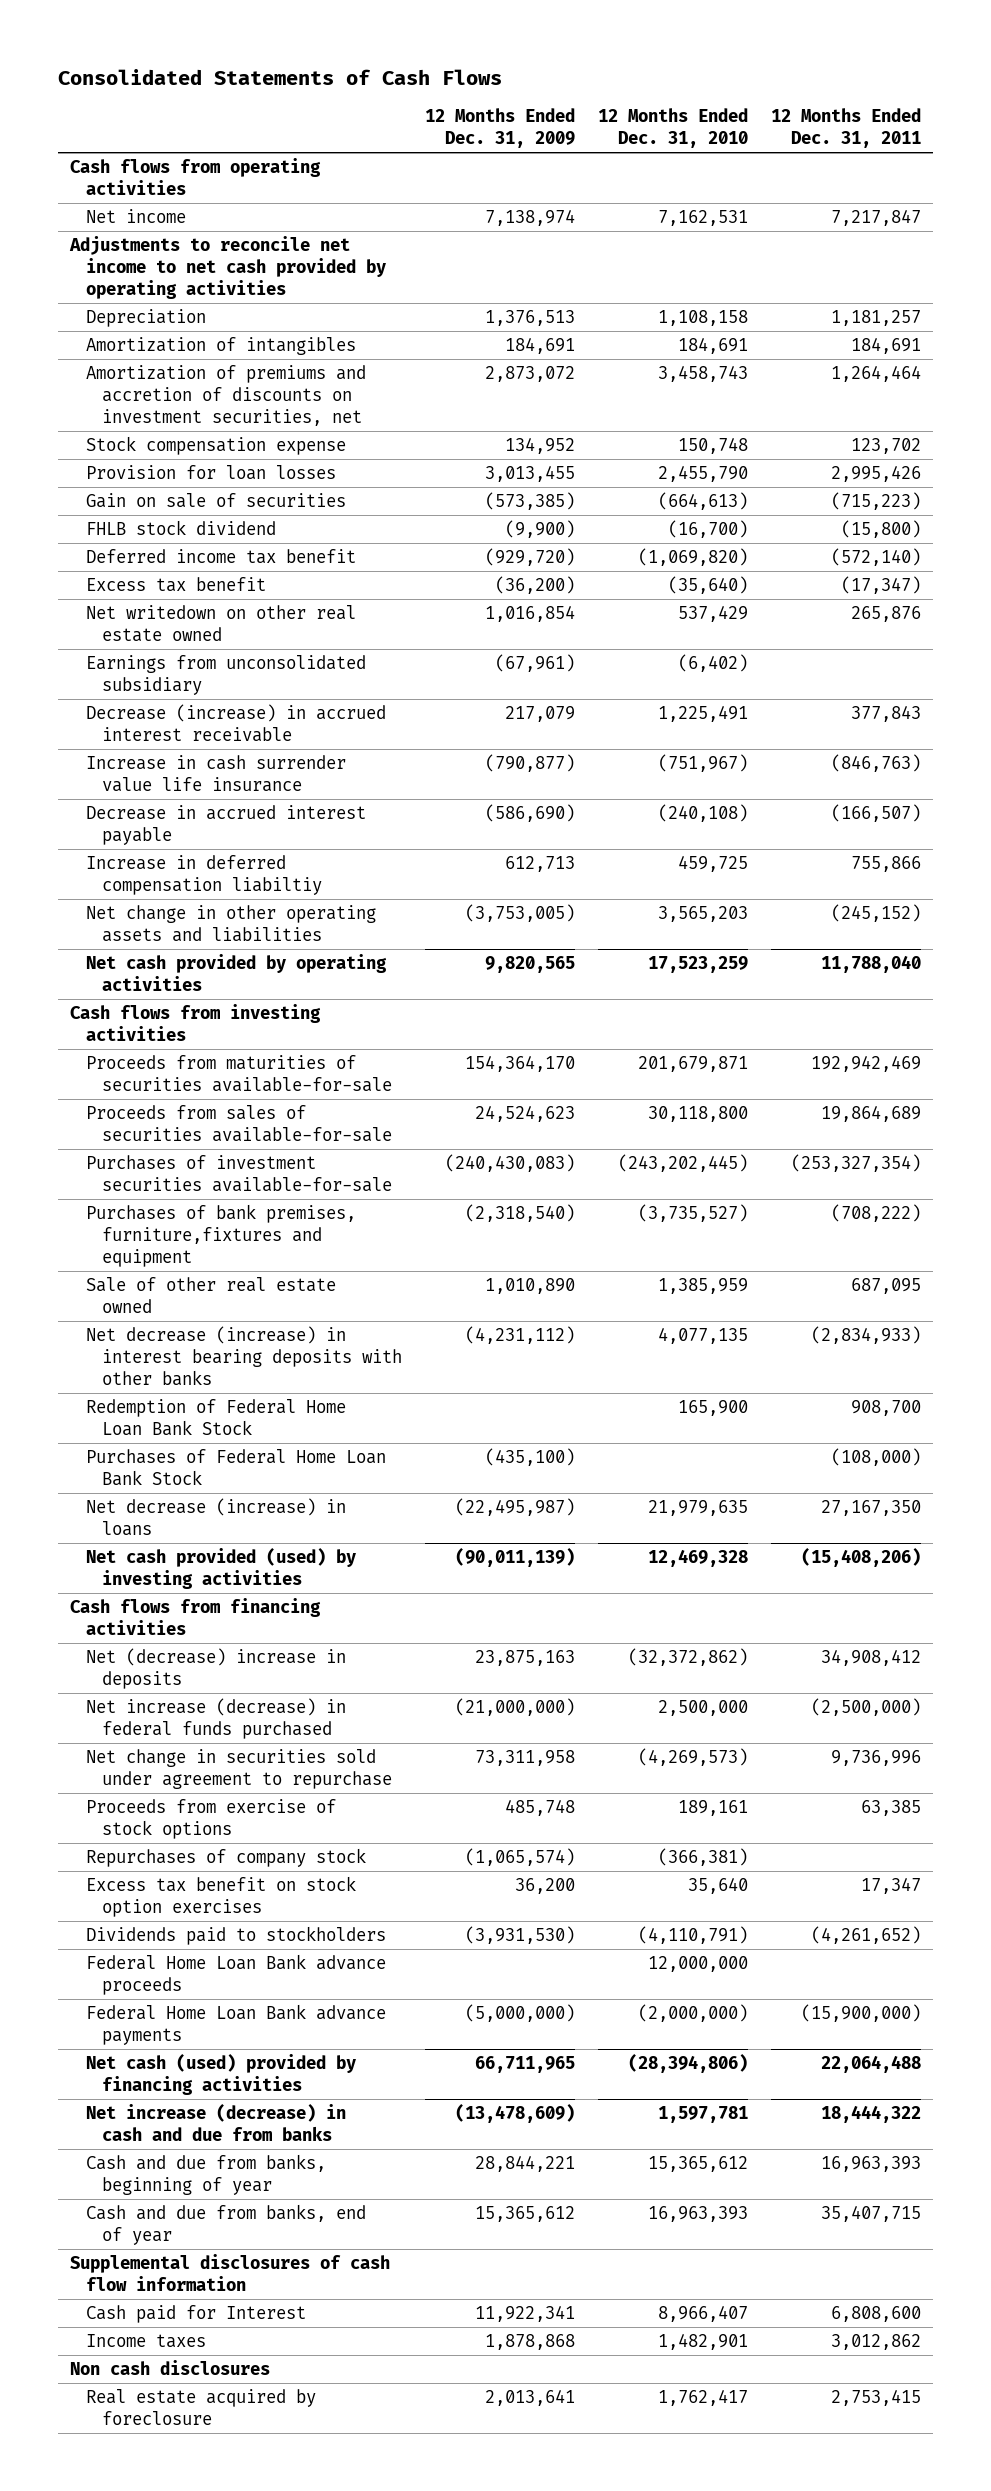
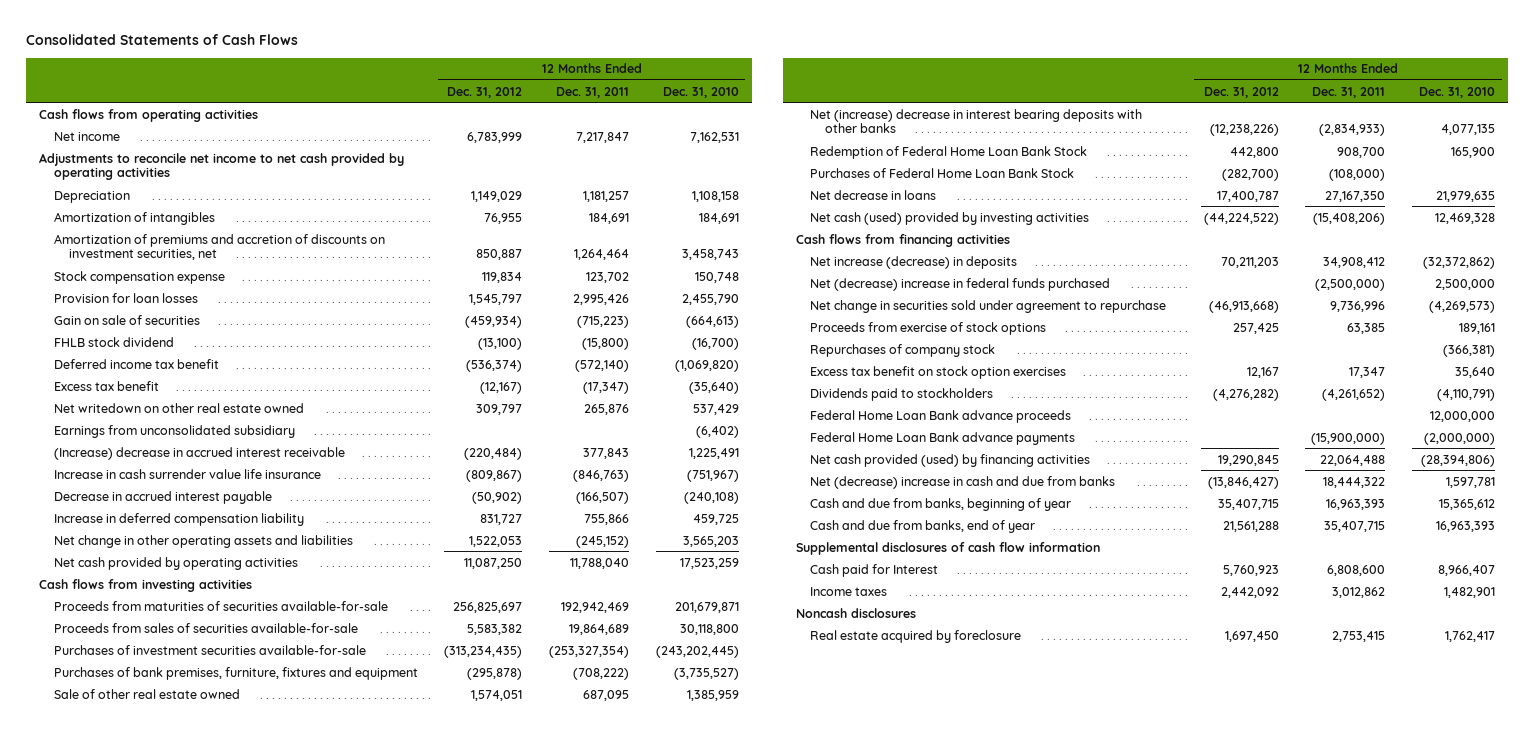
[425,108,576,149] 12 Months Ended Dec. 31, 2009 -> none
none -> [447,86,523,98] Dec. 31, 2012
[85,704,386,743] Decrease (increase) in accrued interest receivable -> [53,446,345,460] (Increase) decrease in accrued interest receivable
[85,855,322,896] Increase in deferred compensation liabiltiy -> [53,512,304,526] Increase in deferred compensation liability
[85,1204,356,1268] Purchases of bank premises, furniture,fixtures and equipment -> [53,666,418,680] Purchases of bank premises, furniture, fixtures and equipment
[85,1326,402,1387] Net decrease (increase) in interest bearing deposits with other banks -> [810,108,1143,133] Net (increase) decrease in interest bearing deposits with other banks
[85,1498,346,1537] Net decrease (increase) in loans -> [810,189,937,200] Net decrease in loans
[85,1548,356,1590] Net cash provided (used) by investing activities -> [810,211,1090,225] Net cash (used) provided by investing activities
[85,1648,346,1690] Net (decrease) increase in deposits -> [810,255,1018,269] Net increase (decrease) in deposits
[85,1698,346,1740] Net increase (decrease) in federal funds purchased -> [810,277,1111,291] Net (decrease) increase in federal funds purchased
[85,2054,356,2096] Net cash (used) provided by financing activities -> [810,453,1091,467] Net cash provided (used) by financing activities
[85,2104,346,2142] Net increase (decrease) in cash and due from banks -> [810,475,1116,489] Net (decrease) increase in cash and due from banks
[69,2360,270,2376] Non cash disclosures -> [795,607,916,618] Noncash disclosures

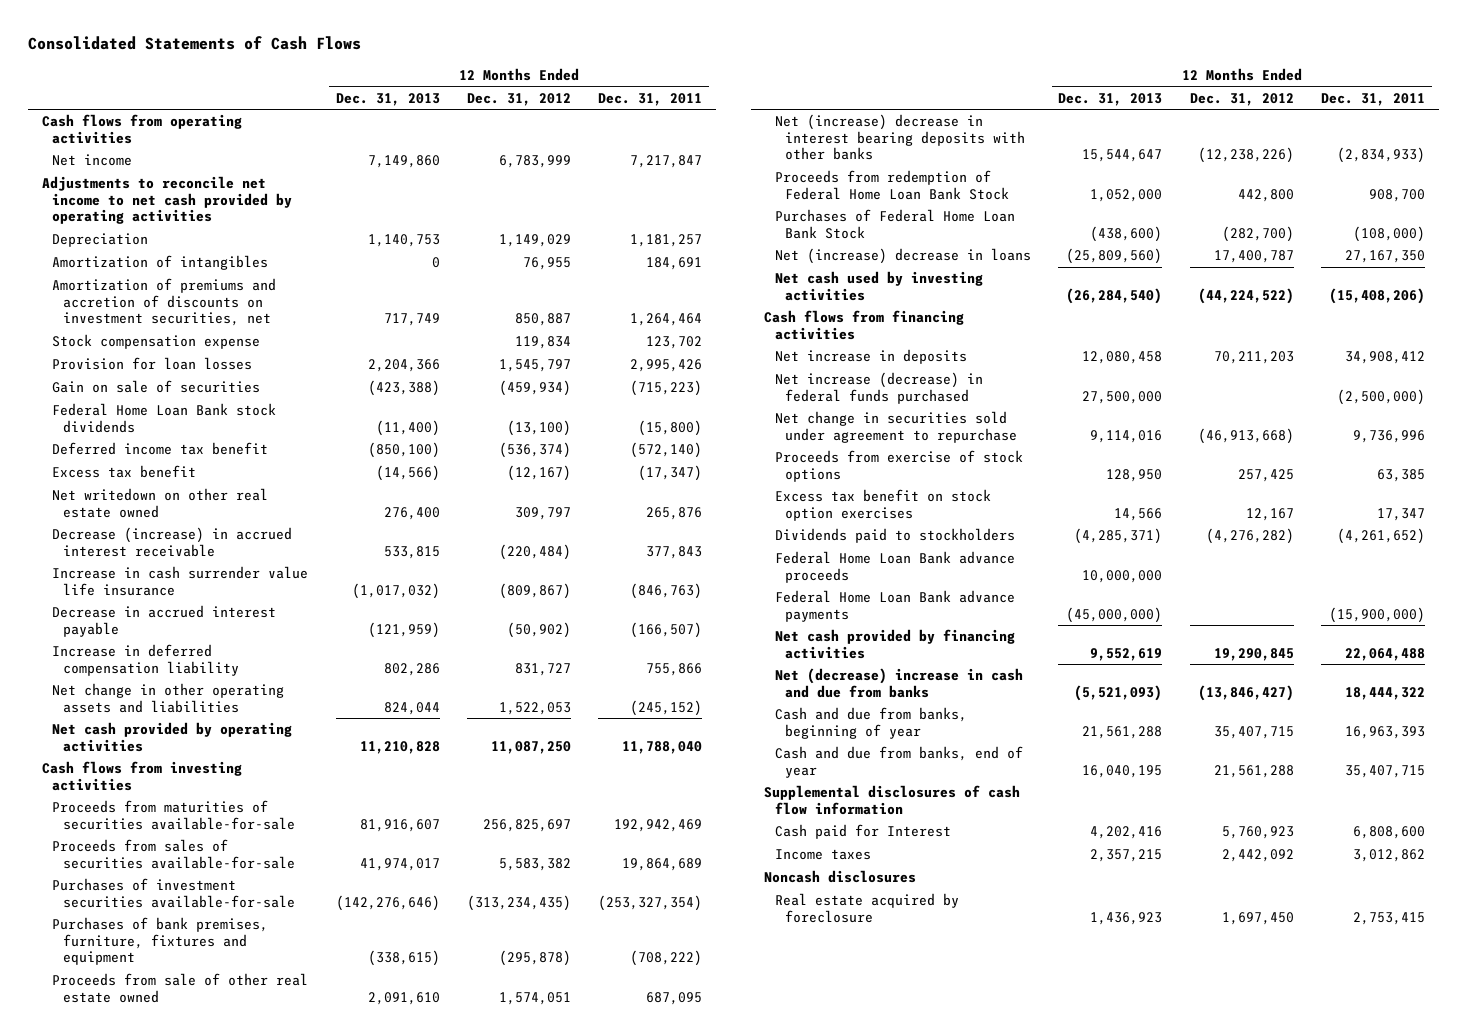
[662,86,739,98] Dec. 31, 2010 -> none
none -> [335,92,440,106] Dec. 31, 2013
[53,336,174,347] FHLB stock dividend -> [52,403,277,433] Federal Home Loan Bank stock dividends
[53,424,295,438] Earnings from unconsolidated subsidiary -> none
[53,446,345,460] (Increase) decrease in accrued interest receivable -> [52,527,293,557] Decrease (increase) in accrued interest receivable
[53,688,240,699] Sale of other real estate owned -> [52,973,309,1003] Proceeds from sale of other real estate owned
[810,145,1088,159] Redemption of Federal Home Loan Bank Stock -> [774,170,1010,200] Proceeds from redemption of Federal Home Loan Bank Stock
[810,189,937,200] Net decrease in loans -> [774,248,1031,265] Net (increase) decrease in loans
[810,211,1090,225] Net cash (used) provided by investing activities -> [774,271,983,301] Net cash used by investing activities
[810,255,1018,269] Net increase (decrease) in deposits -> [774,349,967,365] Net increase in deposits
[810,277,1111,291] Net (decrease) increase in federal funds purchased -> [774,372,983,404] Net increase (decrease) in federal funds purchased
[810,343,996,357] Repurchases of company stock -> none
[810,453,1091,467] Net cash provided (used) by financing activities -> [774,629,1015,659] Net cash provided by financing activities

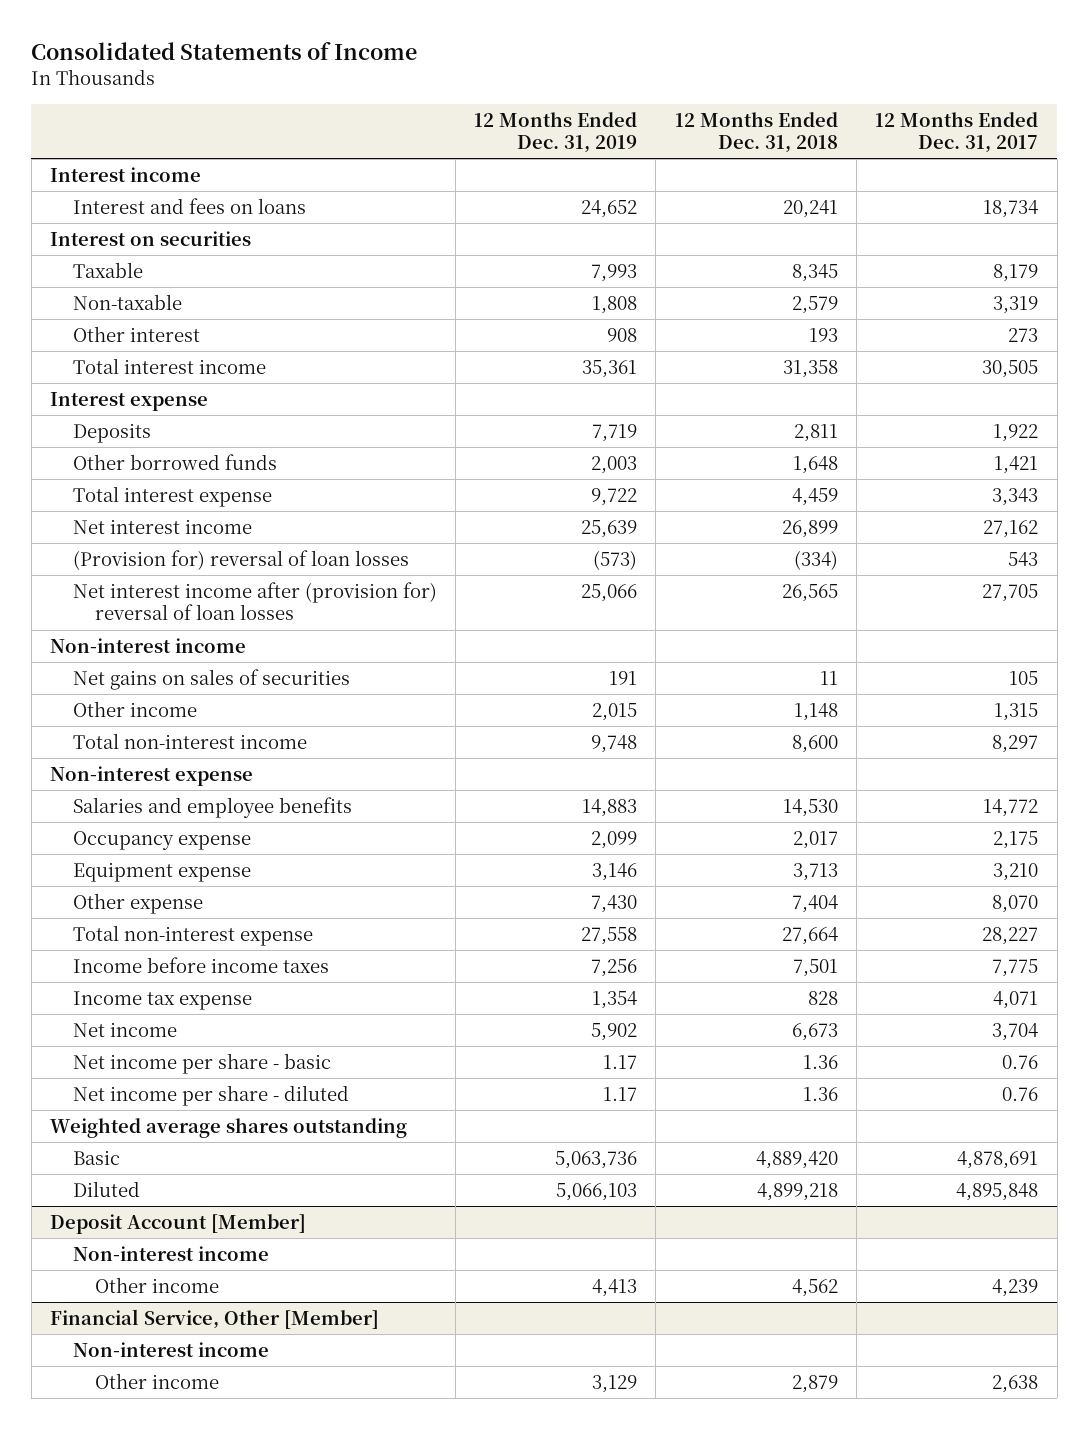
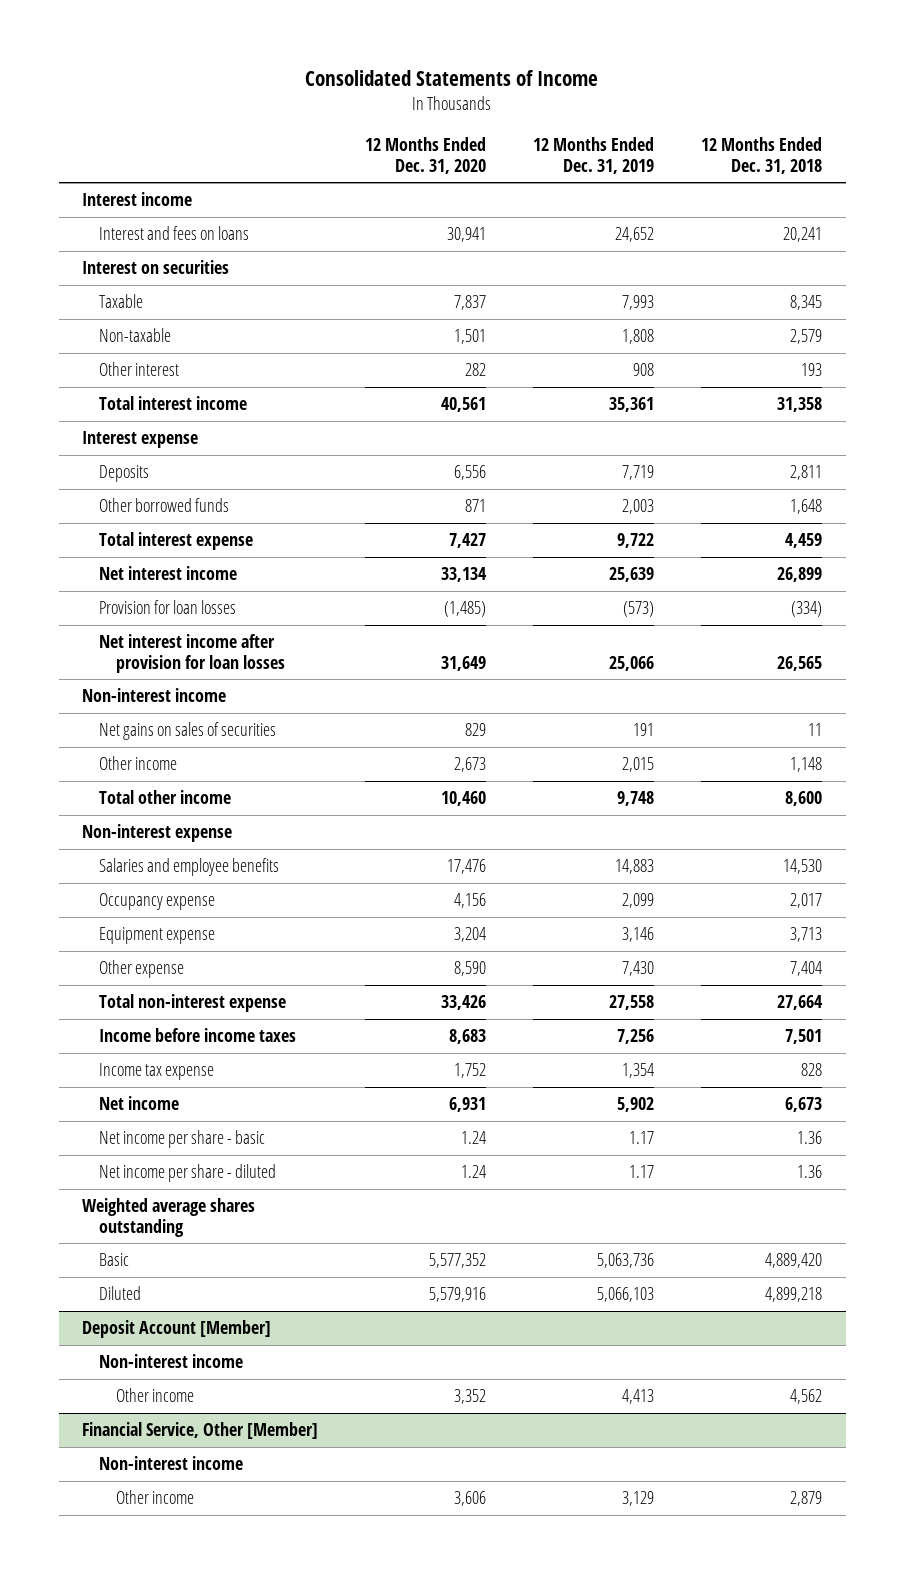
[875,111,1039,153] 12 Months Ended Dec. 31, 2017 -> none
none -> [365,137,487,174] 12 Months Ended Dec. 31, 2020
[72,550,409,571] (Provision for) reversal of loan losses -> [99,600,237,615] Provision for loan losses
[72,582,437,621] Net interest income after (provision for) reversal of loan losses -> [99,634,285,673] Net interest income after provision for loan losses
[72,733,307,750] Total non-interest income -> [99,790,232,805] Total other income

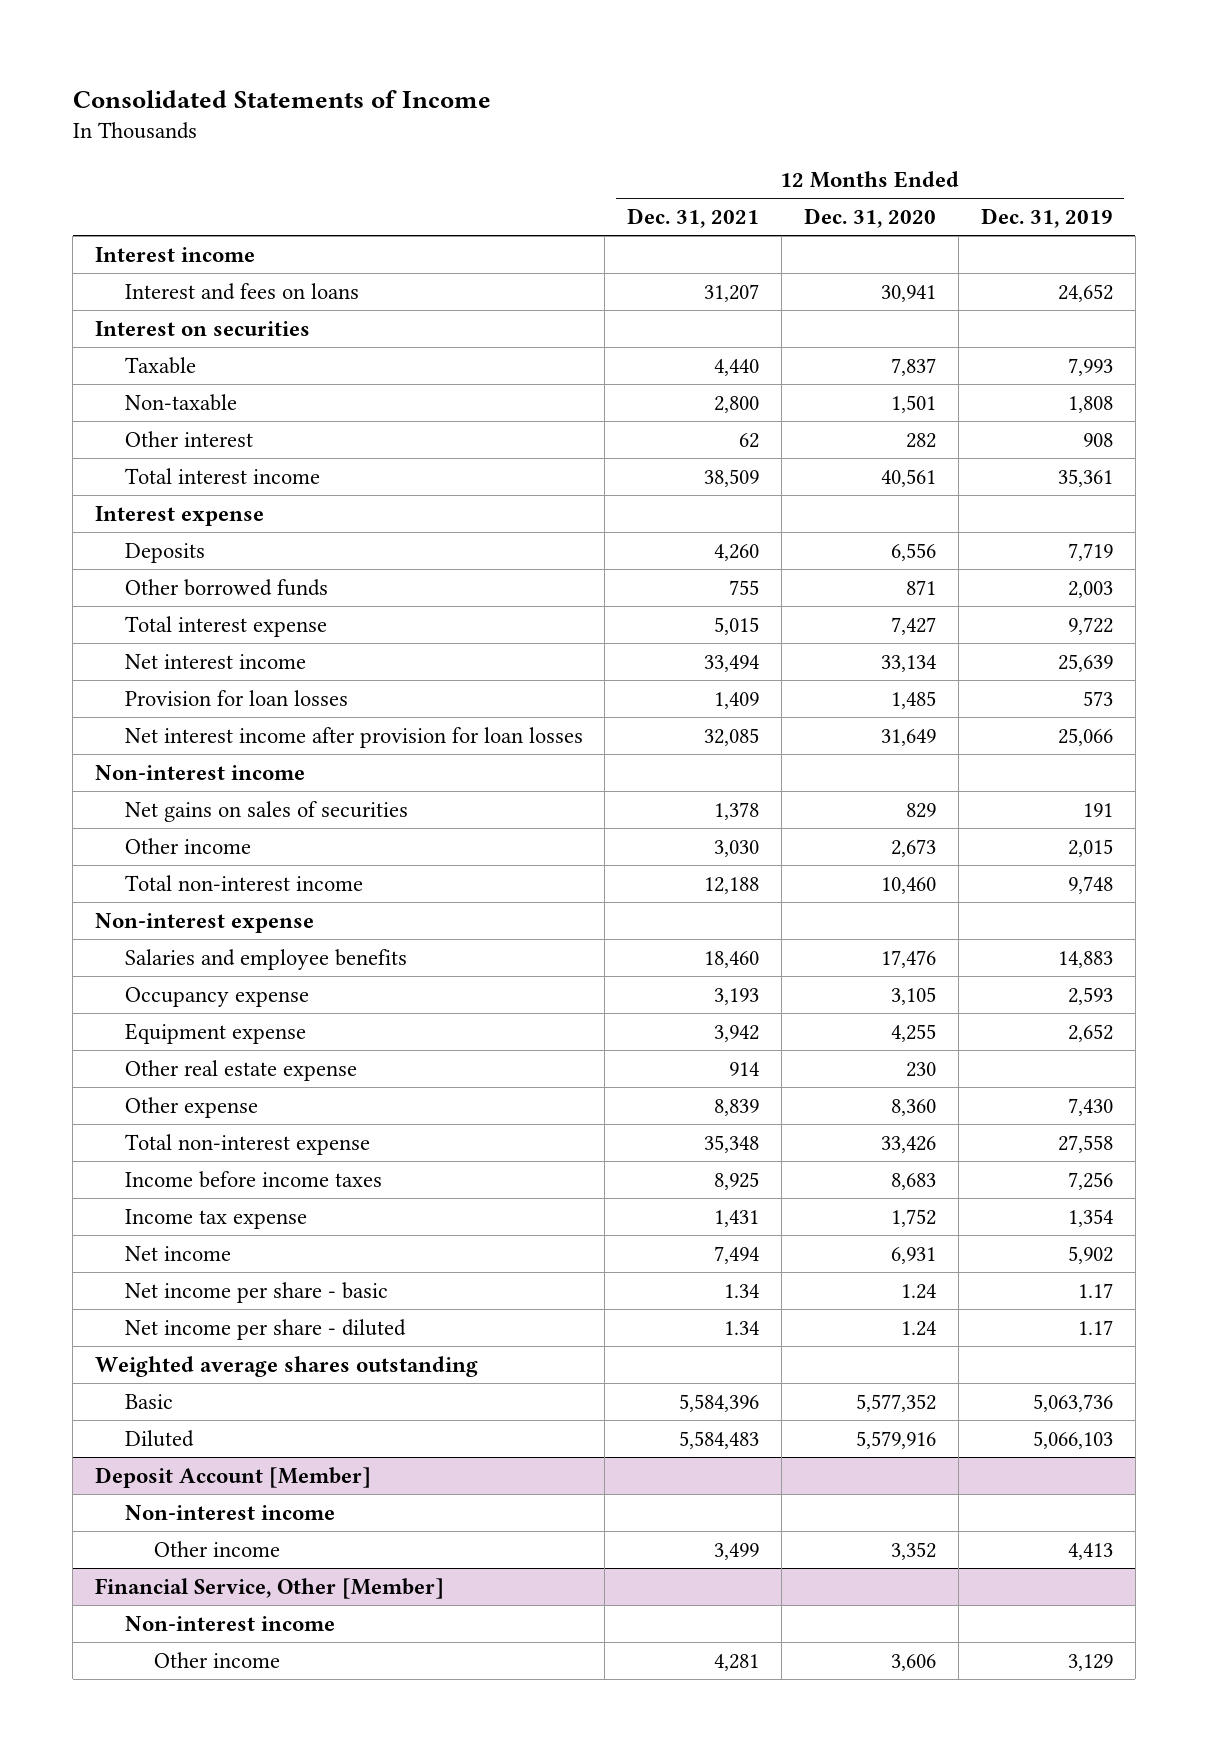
[701,137,823,174] 12 Months Ended Dec. 31, 2018 -> none
none -> [627,208,760,229] Dec. 31, 2021
[444,601,487,618] (1,485) -> [891,690,937,709] 1,485
[623,601,655,618] (573) -> [1082,690,1113,706] 573
[99,790,232,805] Total other income -> [124,874,363,891] Total non-interest income
[454,893,487,909] 4,156 -> [891,986,937,1005] 3,105
[622,893,655,909] 2,099 -> [1067,986,1113,1005] 2,593
[454,927,487,943] 3,204 -> [891,1023,937,1042] 4,255
[622,927,655,943] 3,146 -> [1067,1023,1113,1042] 2,652
none -> [124,1059,357,1081] Other real estate expense
[454,961,487,977] 8,590 -> [891,1098,937,1116] 8,360

